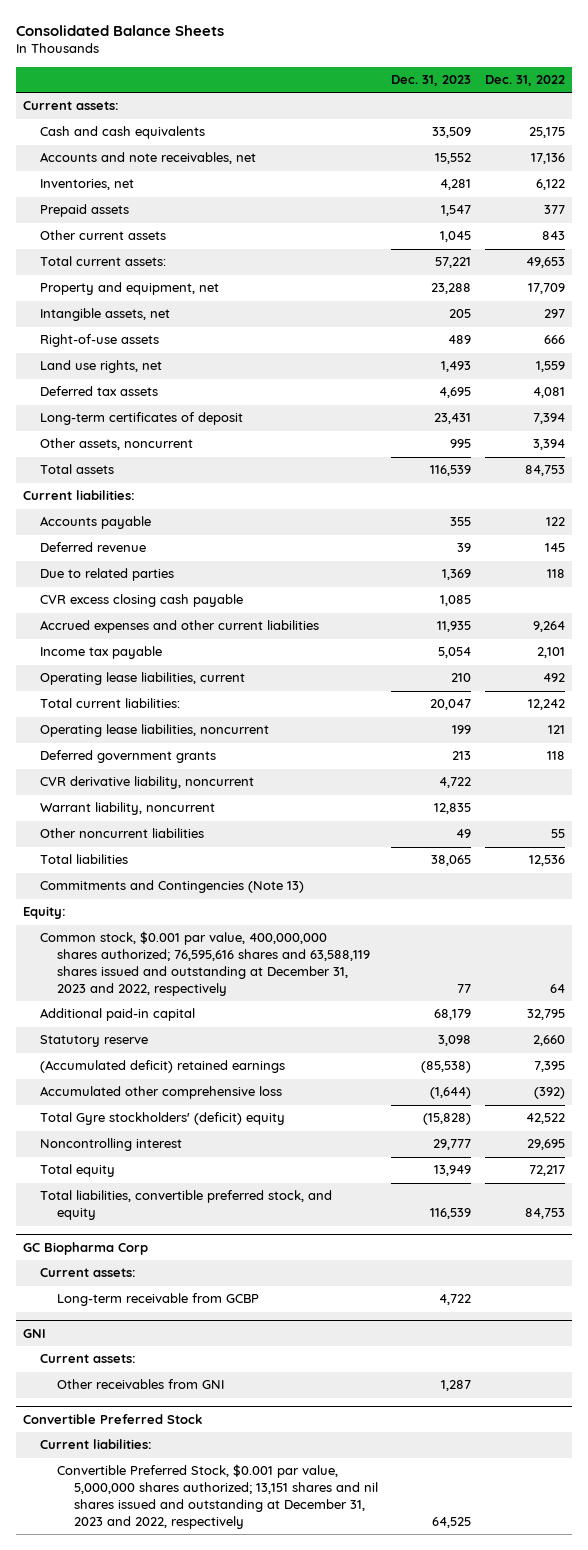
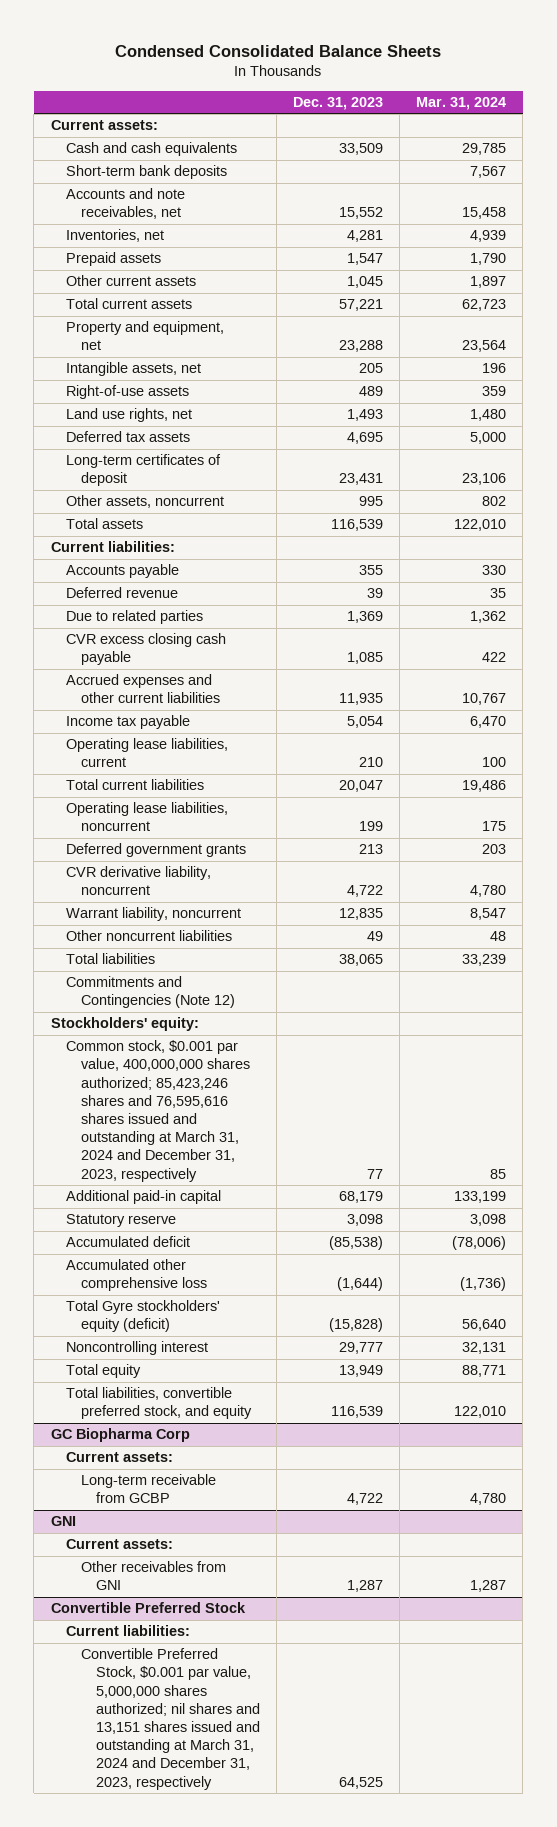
[15,24,224,36] Consolidated Balance Sheets -> [115,44,442,57] Condensed Consolidated Balance Sheets
[485,74,566,86] Dec. 31, 2022 -> none
none -> [416,96,507,110] Mar. 31, 2024
none -> [65,165,227,180] Short-term bank deposits
[39,256,166,267] Total current assets: -> [65,298,192,310] Total current assets
[39,698,180,709] Total current liabilities: -> [65,779,204,791] Total current liabilities
[39,880,304,894] Commitments and Contingencies (Note 13) -> [65,976,235,1009] Commitments and Contingencies (Note 12)
[22,906,66,920] Equity: -> [50,1017,199,1032] Stockholders' equity:
[39,931,370,997] Common stock, $0.001 par value, 400,000,000 shares authorized; 76,595,616 shares and 63,588,119 shares issued and outstanding at December 31, 2023 and 2022, respectively -> [65,1040,250,1182] Common stock, $0.001 par value, 400,000,000 shares authorized; 85,423,246 shares and 76,595,616 shares issued and outstanding at March 31, 2024 and December 31, 2023, respectively
[39,1060,285,1074] (Accumulated deficit) retained earnings -> [65,1236,190,1248] Accumulated deficit
[39,1112,285,1126] Total Gyre stockholders' (deficit) equity -> [65,1300,220,1333] Total Gyre stockholders' equity (deficit)
[56,1464,378,1530] Convertible Preferred Stock, $0.001 par value, 5,000,000 shares authorized; 13,151 shares and nil shares issued and outstanding at December 31, 2023 and 2022, respectively -> [80,1648,260,1790] Convertible Preferred Stock, $0.001 par value, 5,000,000 shares authorized; nil shares and 13,151 shares issued and outstanding at March 31, 2024 and December 31, 2023, respectively

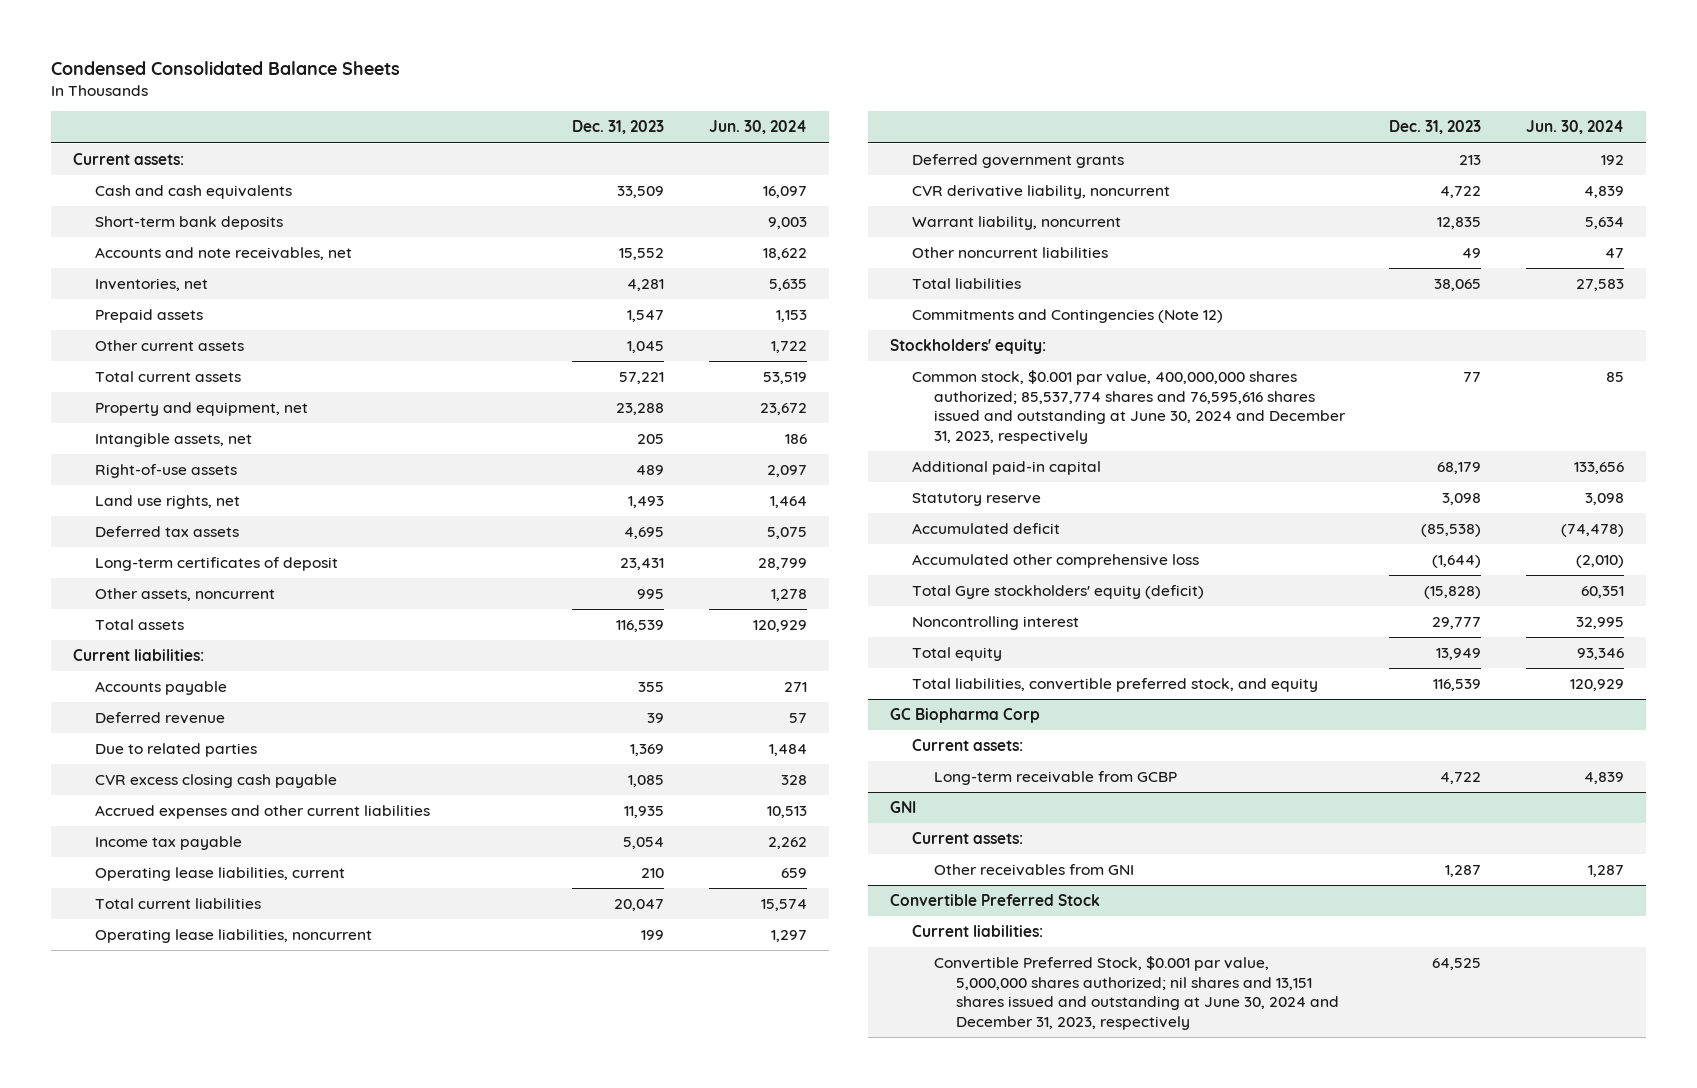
[416,96,507,110] Mar. 31, 2024 -> none
none -> [708,120,807,135] Jun. 30, 2024
[65,1040,250,1182] Common stock, $0.001 par value, 400,000,000 shares authorized; 85,423,246 shares and 76,595,616 shares issued and outstanding at March 31, 2024 and December 31, 2023, respectively -> [911,370,1346,445] Common stock, $0.001 par value, 400,000,000 shares authorized; 85,537,774 shares and 76,595,616 shares issued and outstanding at June 30, 2024 and December 31, 2023, respectively
[80,1648,260,1790] Convertible Preferred Stock, $0.001 par value, 5,000,000 shares authorized; nil shares and 13,151 shares issued and outstanding at March 31, 2024 and December 31, 2023, respectively -> [933,956,1339,1031] Convertible Preferred Stock, $0.001 par value, 5,000,000 shares authorized; nil shares and 13,151 shares issued and outstanding at June 30, 2024 and December 31, 2023, respectively

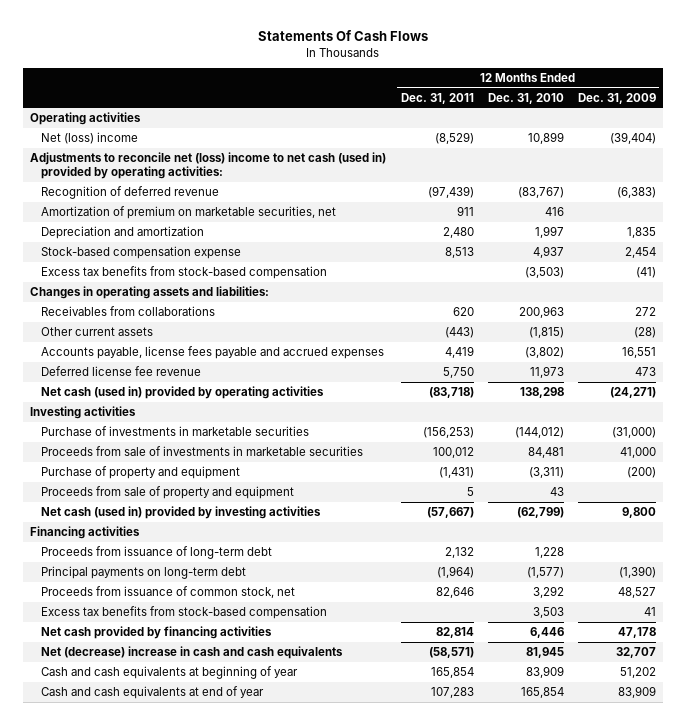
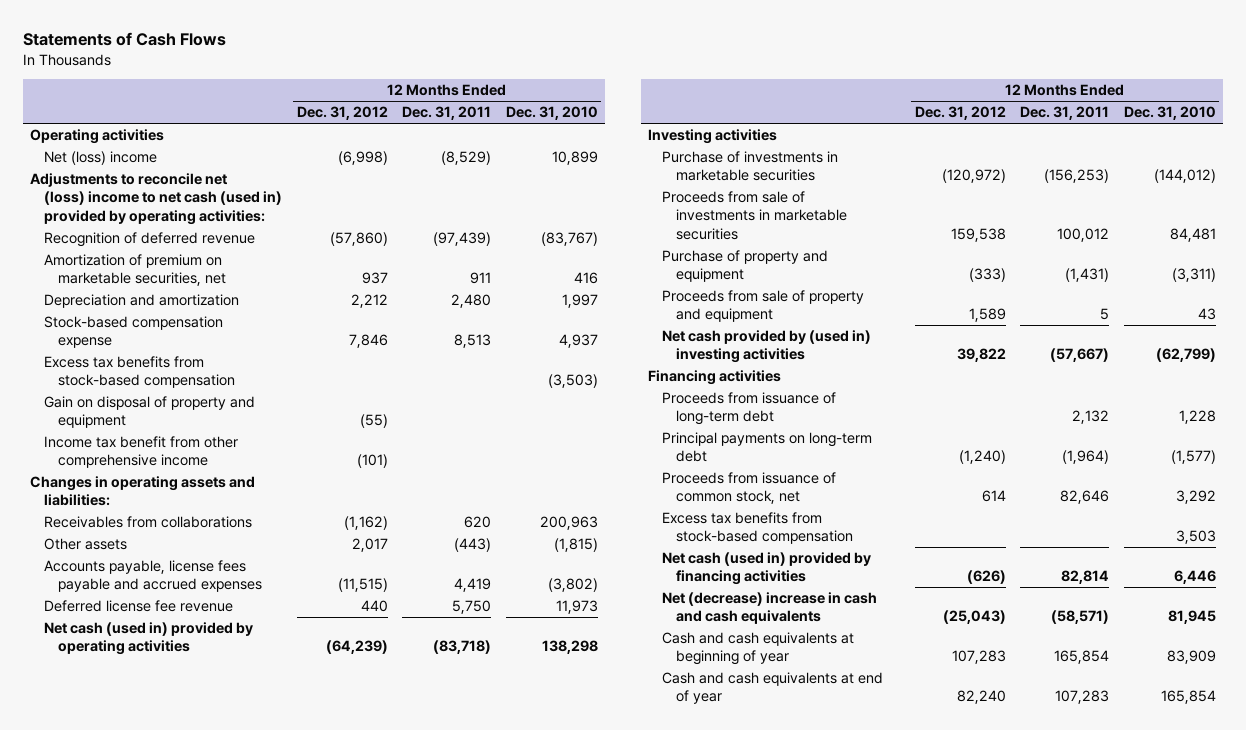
[258,30,429,42] Statements Of Cash Flows -> [22,32,226,47] Statements of Cash Flows
[577,92,656,104] Dec. 31, 2009 -> none
none -> [296,106,388,121] Dec. 31, 2012
none -> [44,396,256,429] Gain on disposal of property and equipment
none -> [44,436,239,469] Income tax benefit from other comprehensive income
[40,327,153,337] Other current assets -> [44,538,128,551] Other assets
[40,506,321,520] Net cash (used in) provided by investing activities -> [662,330,872,364] Net cash provided by (used in) investing activities
[40,626,272,640] Net cash provided by financing activities -> [662,552,872,586] Net cash (used in) provided by financing activities

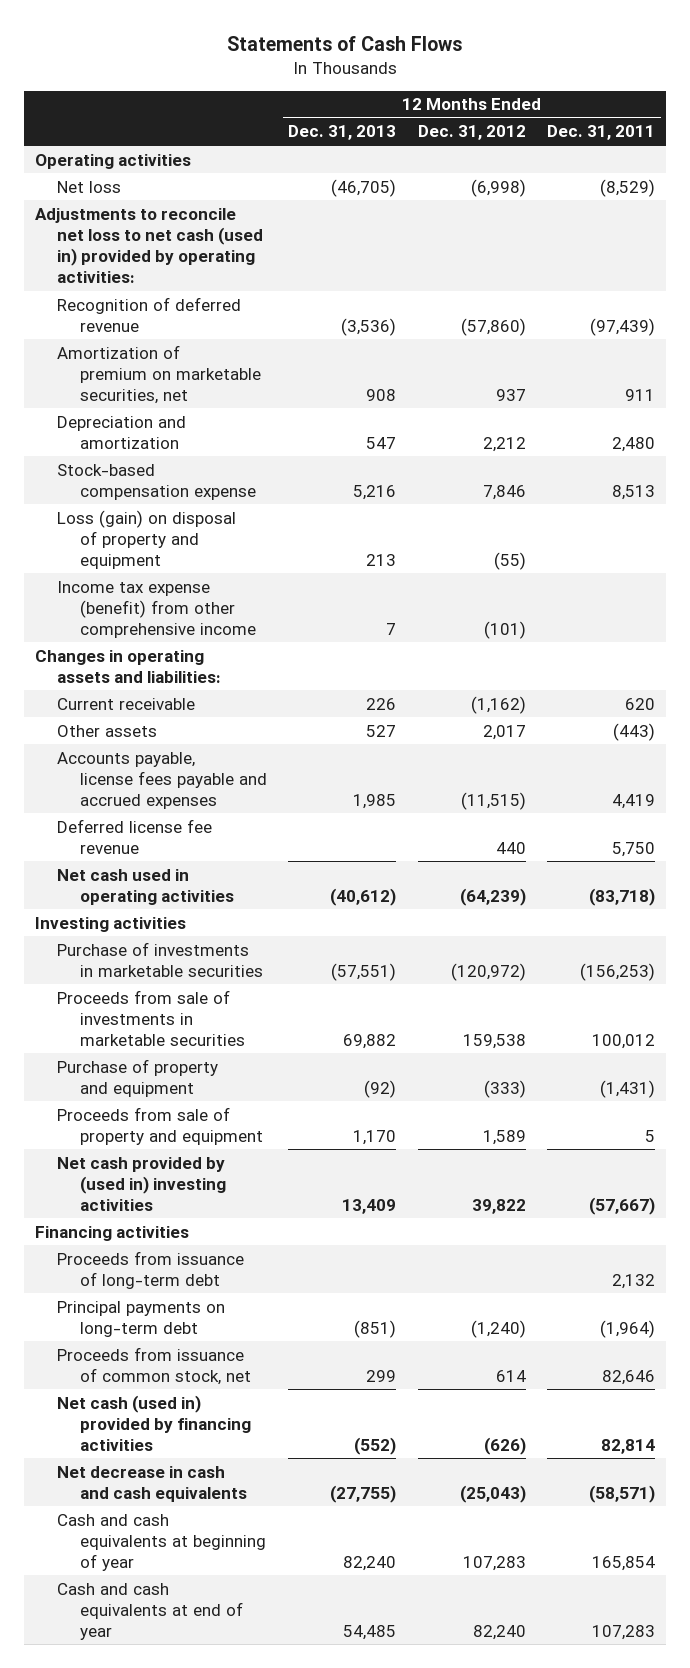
[505,106,598,121] Dec. 31, 2010 -> none
none -> [288,125,397,141] Dec. 31, 2013
[44,151,158,166] Net (loss) income -> [57,180,122,193] Net loss
[30,173,283,225] Adjustments to reconcile net (loss) income to net cash (used in) provided by operating activities: -> [34,207,264,284] Adjustments to reconcile net loss to net cash (used in) provided by operating activities:
[44,356,236,389] Excess tax benefits from stock-based compensation -> none
[44,396,256,429] Gain on disposal of property and equipment -> [57,509,237,569] Loss (gain) on disposal of property and equipment
[44,436,239,469] Income tax benefit from other comprehensive income -> [57,580,256,638] Income tax expense (benefit) from other comprehensive income
[44,516,253,529] Receivables from collaborations -> [57,697,196,710] Current receivable
[44,622,254,656] Net cash (used in) provided by operating activities -> [57,868,234,905] Net cash used in operating activities
[662,512,854,545] Excess tax benefits from stock-based compensation -> none
[662,592,878,625] Net (decrease) increase in cash and cash equivalents -> [57,1465,247,1502] Net decrease in cash and cash equivalents

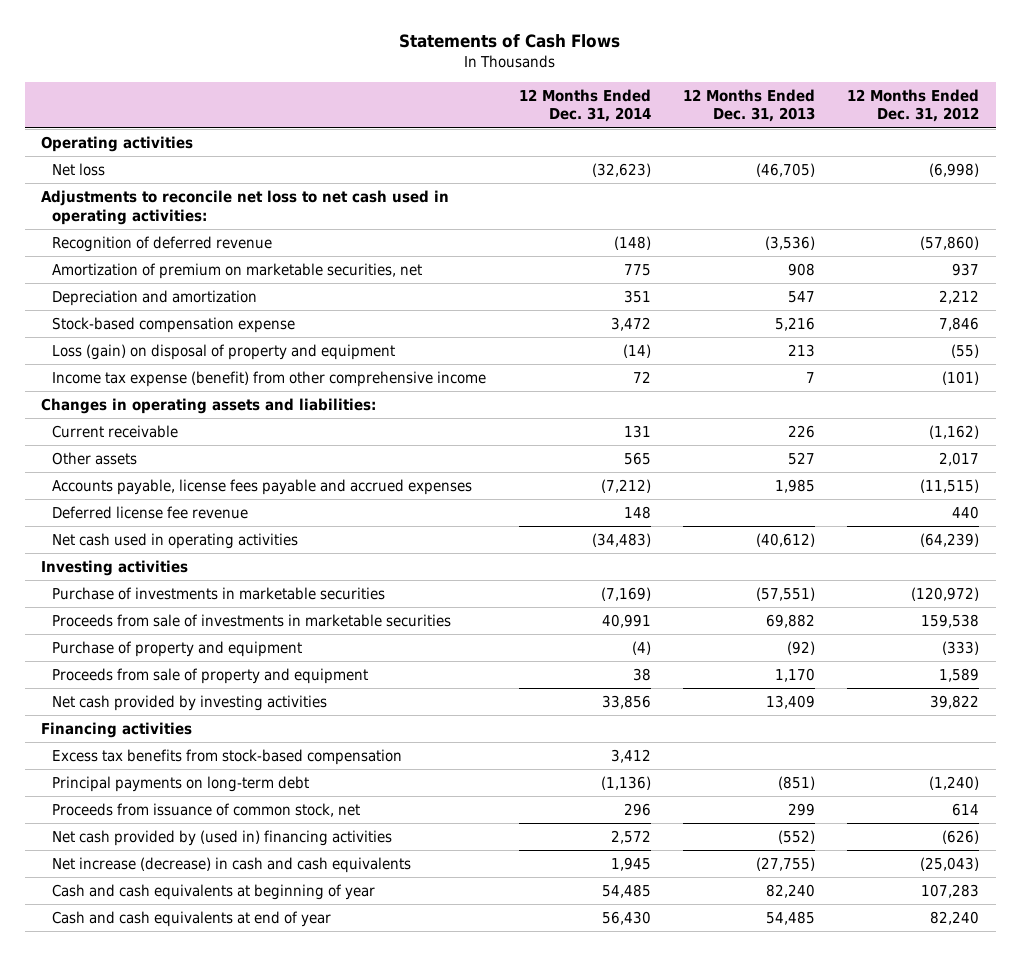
[547,125,656,141] Dec. 31, 2011 -> none
none -> [518,88,651,123] 12 Months Ended Dec. 31, 2014
[34,207,264,284] Adjustments to reconcile net loss to net cash (used in) provided by operating activities: -> [41,189,450,225] Adjustments to reconcile net loss to net cash used in operating activities:
[57,1156,226,1211] Net cash provided by (used in) investing activities -> [52,694,328,711] Net cash provided by investing activities
[57,1250,245,1289] Proceeds from issuance of long-term debt -> none
none -> [52,748,403,765] Excess tax benefits from stock-based compensation
[57,1394,251,1451] Net cash (used in) provided by financing activities -> [52,829,393,846] Net cash provided by (used in) financing activities
[57,1465,247,1502] Net decrease in cash and cash equivalents -> [52,856,412,873] Net increase (decrease) in cash and cash equivalents

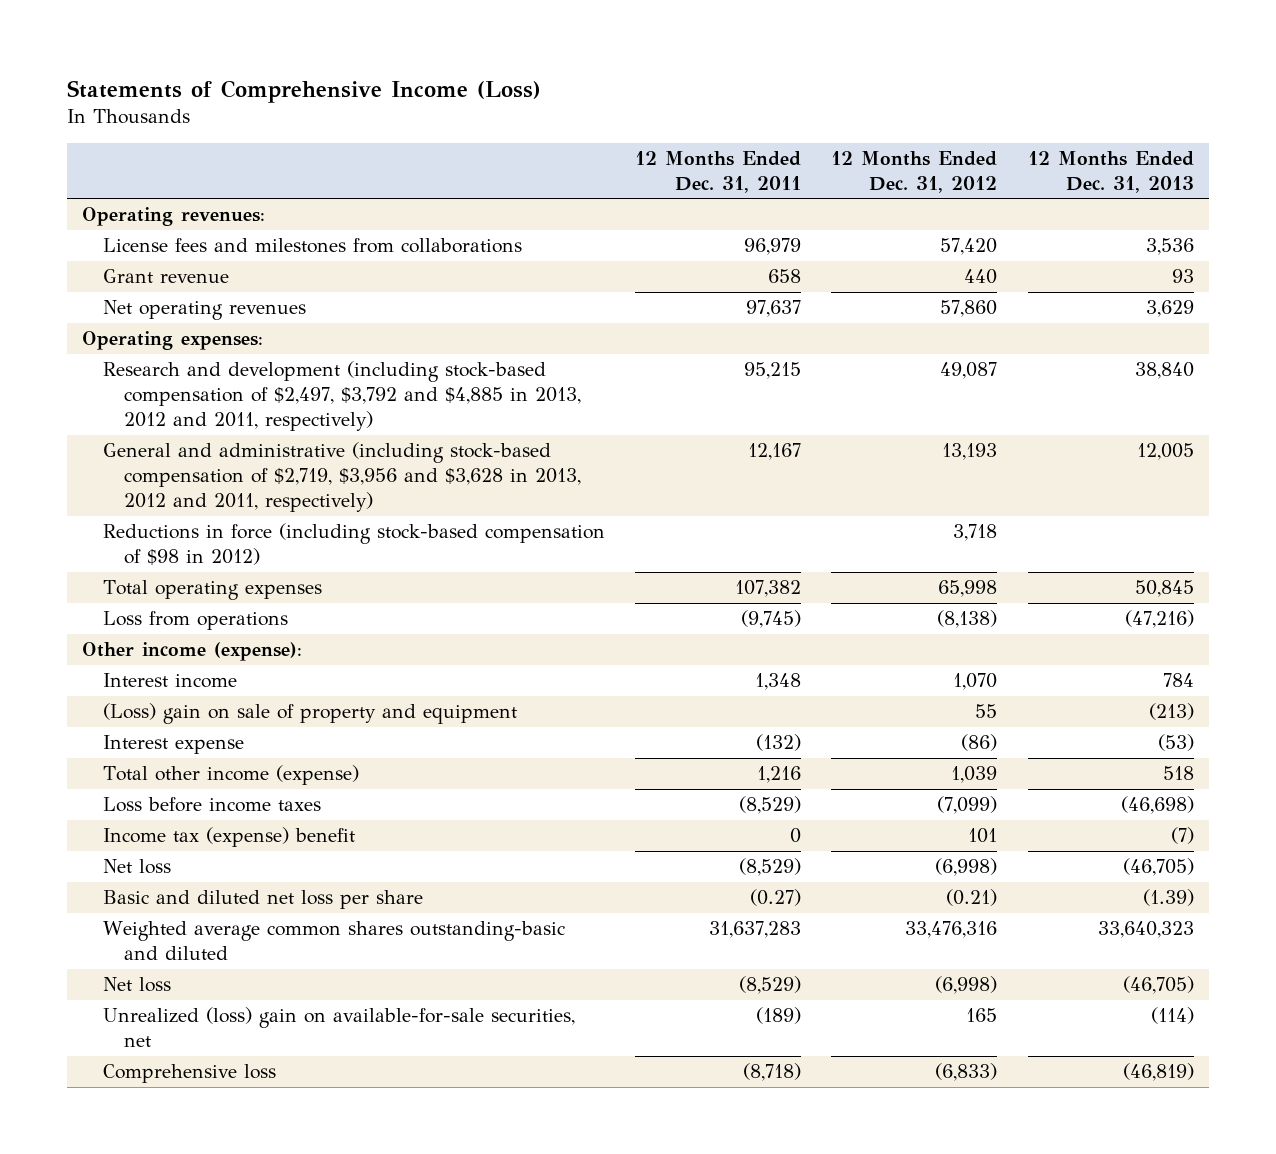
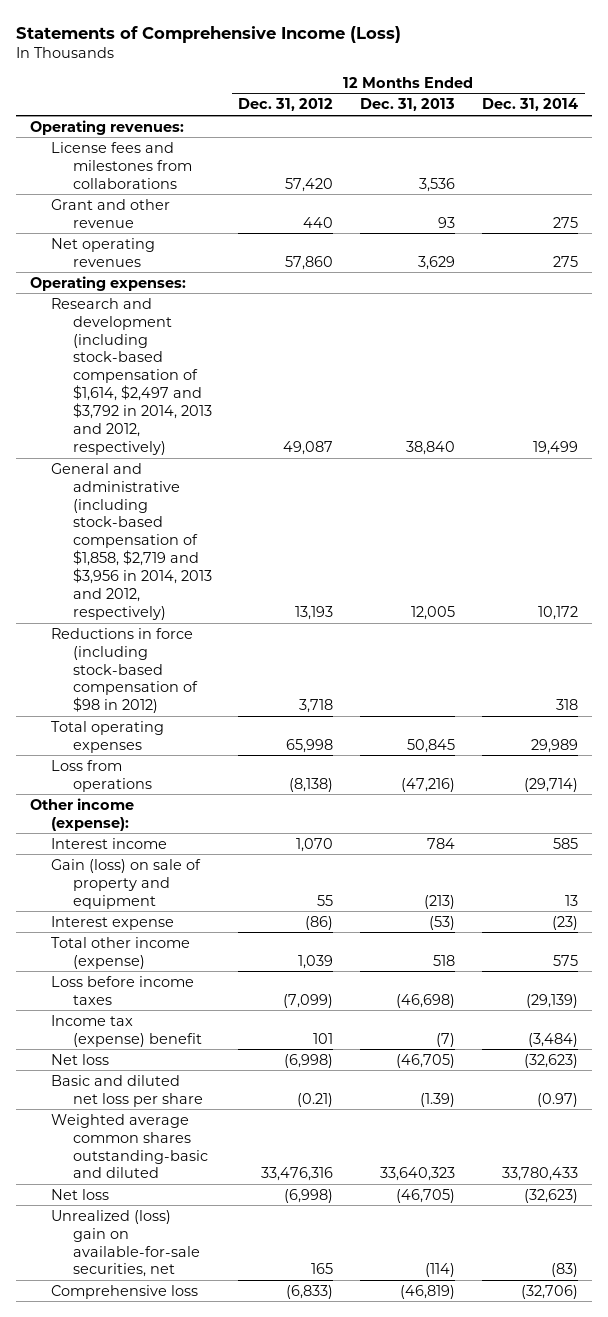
[635,150,802,193] 12 Months Ended Dec. 31, 2011 -> none
none -> [482,98,579,112] Dec. 31, 2014
[103,269,230,284] Grant revenue -> [51,198,171,228] Grant and other revenue
[103,361,582,432] Research and development (including stock-based compensation of $2,497, $3,792 and $4,885 in 2013, 2012 and 2011, respectively) -> [51,297,212,455] Research and development (including stock-based compensation of $1,614, $2,497 and $3,792 in 2014, 2013 and 2012, respectively)
[103,442,582,513] General and administrative (including stock-based compensation of $2,719, $3,956 and $3,628 in 2013, 2012 and 2011, respectively) -> [51,462,212,620] General and administrative (including stock-based compensation of $1,858, $2,719 and $3,956 in 2014, 2013 and 2012, respectively)
[103,703,518,725] (Loss) gain on sale of property and equipment -> [51,858,202,909] Gain (loss) on sale of property and equipment

